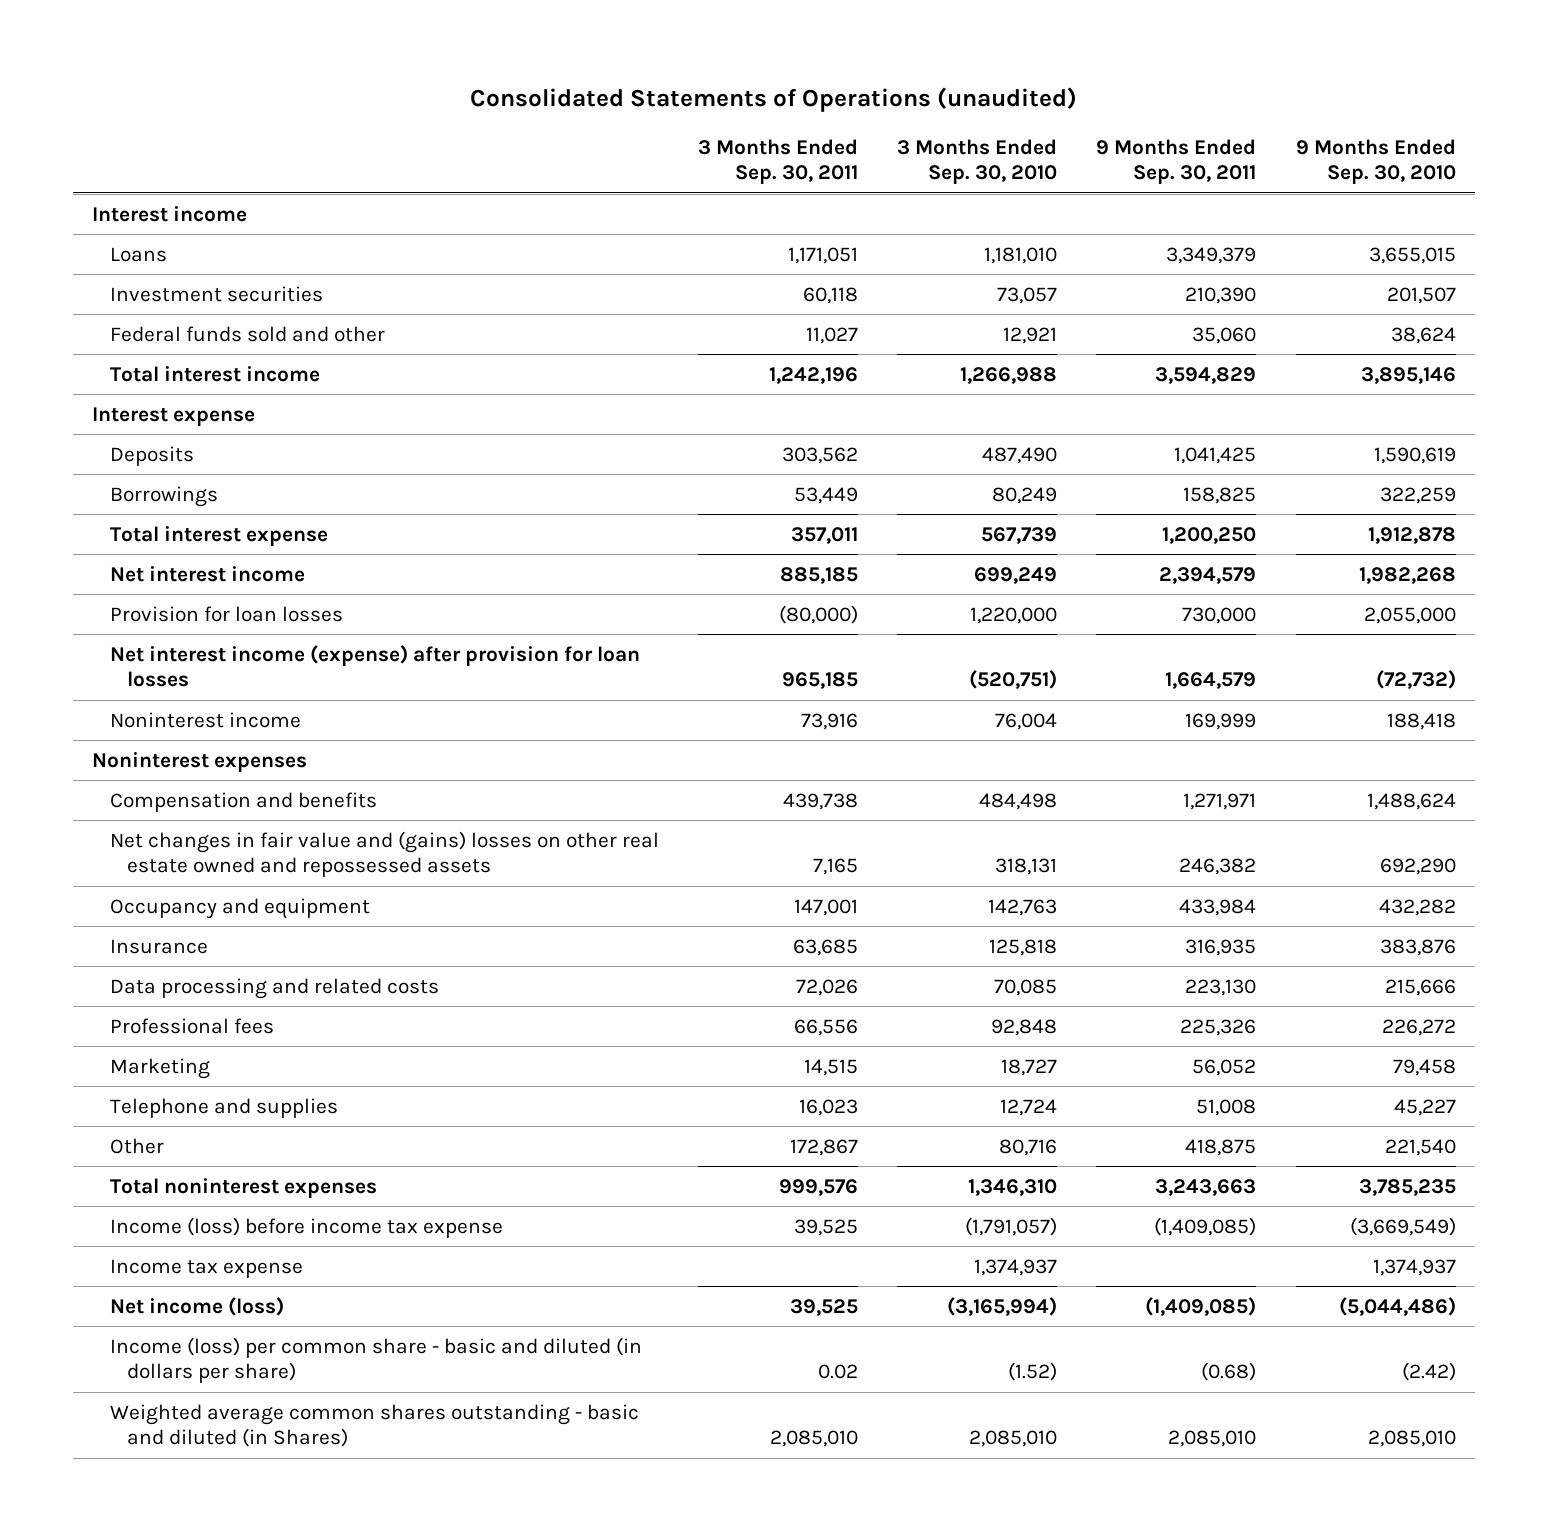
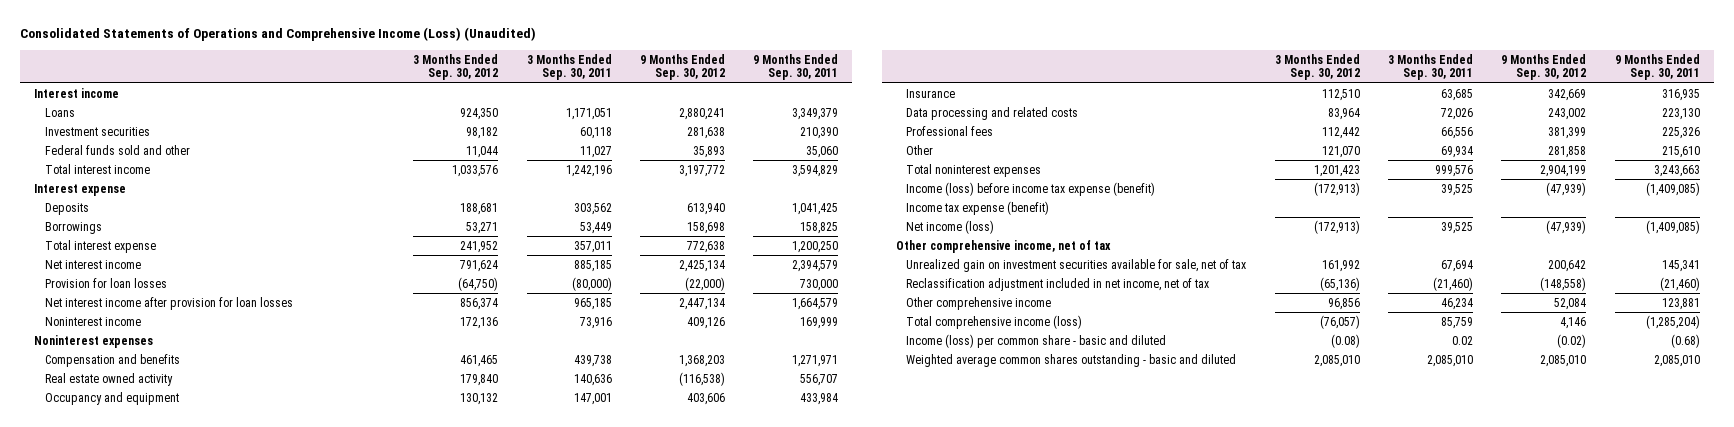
[470,86,1078,112] Consolidated Statements of Operations (unaudited) -> [20,27,537,42] Consolidated Statements of Operations and Comprehensive Income (Loss) (Unaudited)
[897,138,1058,185] 3 Months Ended Sep. 30, 2010 -> none
[1295,138,1456,185] 9 Months Ended Sep. 30, 2010 -> none
none -> [413,53,499,81] 3 Months Ended Sep. 30, 2012
none -> [639,53,725,81] 9 Months Ended Sep. 30, 2012
[109,644,640,688] Net interest income (expense) after provision for loan losses -> [44,296,293,310] Net interest income after provision for loan losses
[109,830,659,878] Net changes in fair value and (gains) losses on other real estate owned and repossessed assets -> none
none -> [44,372,173,386] Real estate owned activity
[109,1057,210,1079] Marketing -> none
[109,1097,338,1118] Telephone and supplies -> none
[790,1138,859,1156] 172,867 -> [1441,145,1474,158] 69,934
[1185,1138,1257,1156] 418,875 -> [1661,145,1700,158] 215,610
[109,1216,503,1238] Income (loss) before income tax expense -> [906,181,1156,196] Income (loss) before income tax expense (benefit)
[109,1258,303,1278] Income tax expense -> [906,200,1050,215] Income tax expense (benefit)
none -> [895,239,1111,253] Other comprehensive income, net of tax
none -> [906,258,1247,272] Unrealized gain on investment securities available for sale, net of tax
none -> [906,277,1210,291] Reclassification adjustment included in net income, net of tax
none -> [906,296,1052,310] Other comprehensive income
none -> [906,314,1083,329] Total comprehensive income (loss)
[109,1336,642,1384] Income (loss) per common share - basic and diluted (in dollars per share) -> [906,333,1167,348] Income (loss) per common share - basic and diluted
[109,1403,639,1448] Weighted average common shares outstanding - basic and diluted (in Shares) -> [906,353,1237,367] Weighted average common shares outstanding - basic and diluted

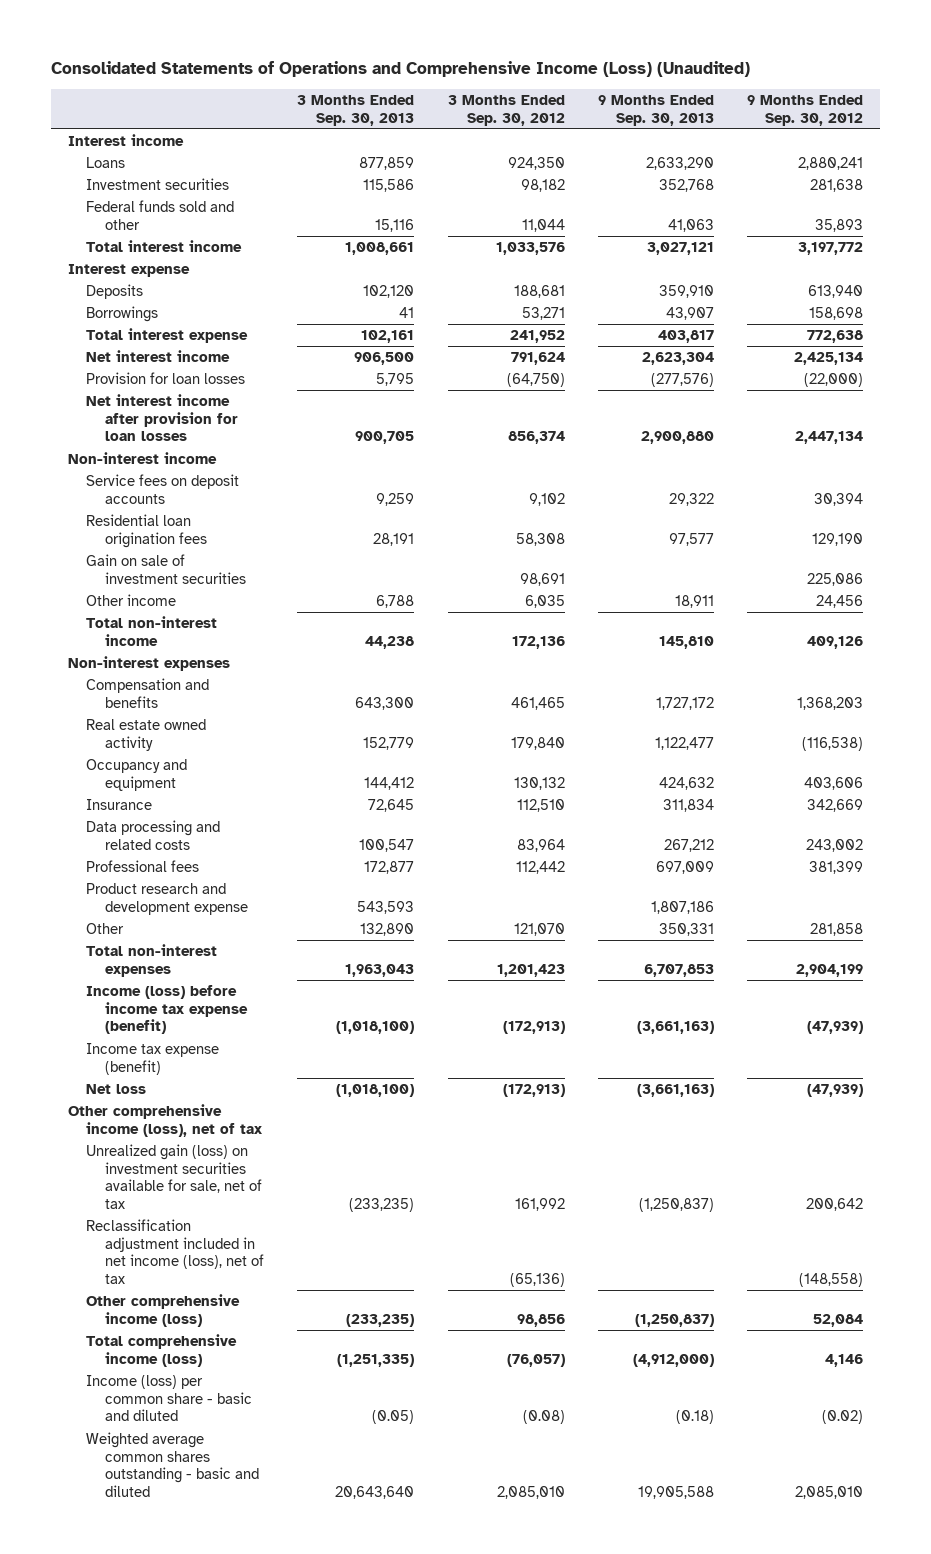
[526,53,612,81] 3 Months Ended Sep. 30, 2011 -> none
[753,53,839,81] 9 Months Ended Sep. 30, 2011 -> none
none -> [297,95,415,126] 3 Months Ended Sep. 30, 2013
none -> [597,95,714,126] 9 Months Ended Sep. 30, 2013
none -> [68,452,218,465] Non-interest income
none -> [86,474,240,504] Service fees on deposit accounts
none -> [86,514,207,548] Residential loan origination fees
none -> [86,554,246,584] Gain on sale of investment securities
none -> [86,594,177,607] Other income
[44,316,141,326] Noninterest income -> [86,616,218,646] Total non-interest income
[34,334,154,348] Noninterest expenses -> [68,656,231,672] Non-interest expenses
none -> [86,883,248,915] Product research and development expense
[906,163,1042,177] Total noninterest expenses -> [86,944,218,977] Total non-interest expenses
[906,219,995,234] Net income (loss) -> [86,1084,147,1095] Net loss
[895,239,1111,253] Other comprehensive income, net of tax -> [68,1104,263,1137] Other comprehensive income (loss), net of tax
[906,258,1247,272] Unrealized gain on investment securities available for sale, net of tax -> [86,1144,262,1210] Unrealized gain (loss) on investment securities available for sale, net of tax
[906,277,1210,291] Reclassification adjustment included in net income, net of tax -> [86,1219,264,1285] Reclassification adjustment included in net income (loss), net of tax
[906,296,1052,310] Other comprehensive income -> [86,1294,241,1327] Other comprehensive income (loss)
[1327,297,1360,310] 96,856 -> [516,1313,565,1327] 98,856

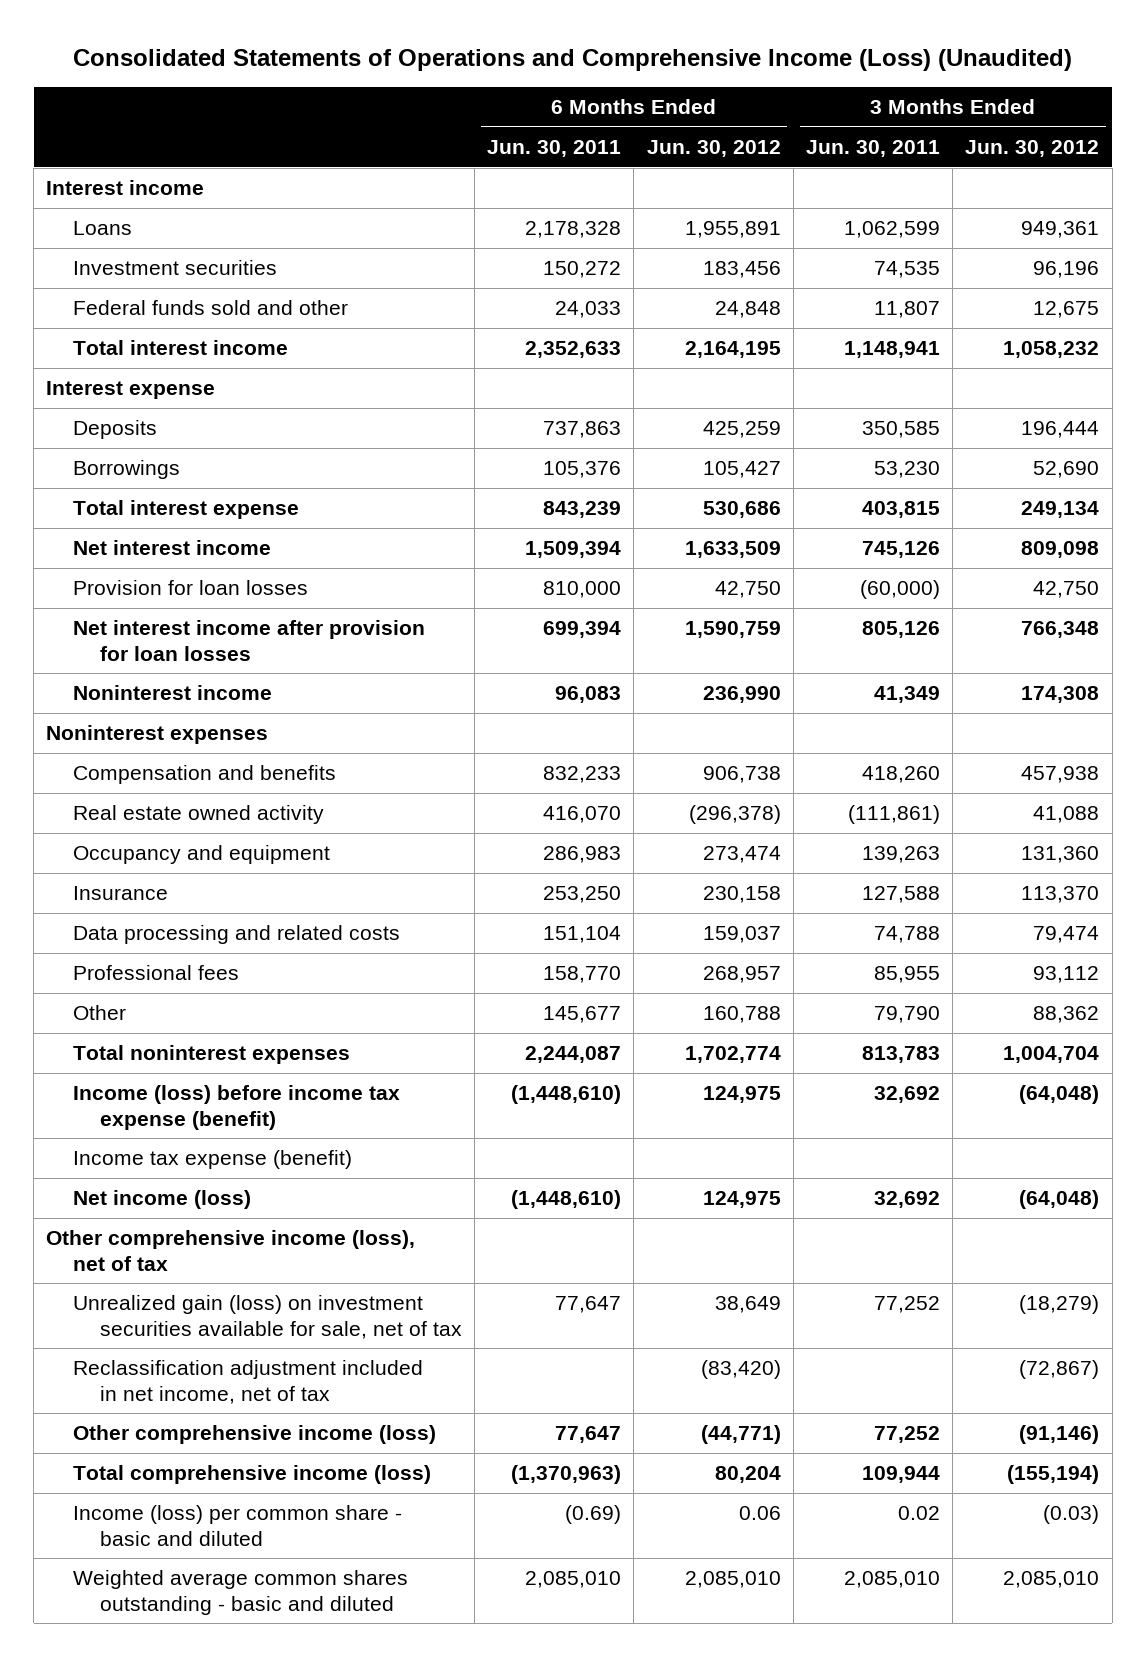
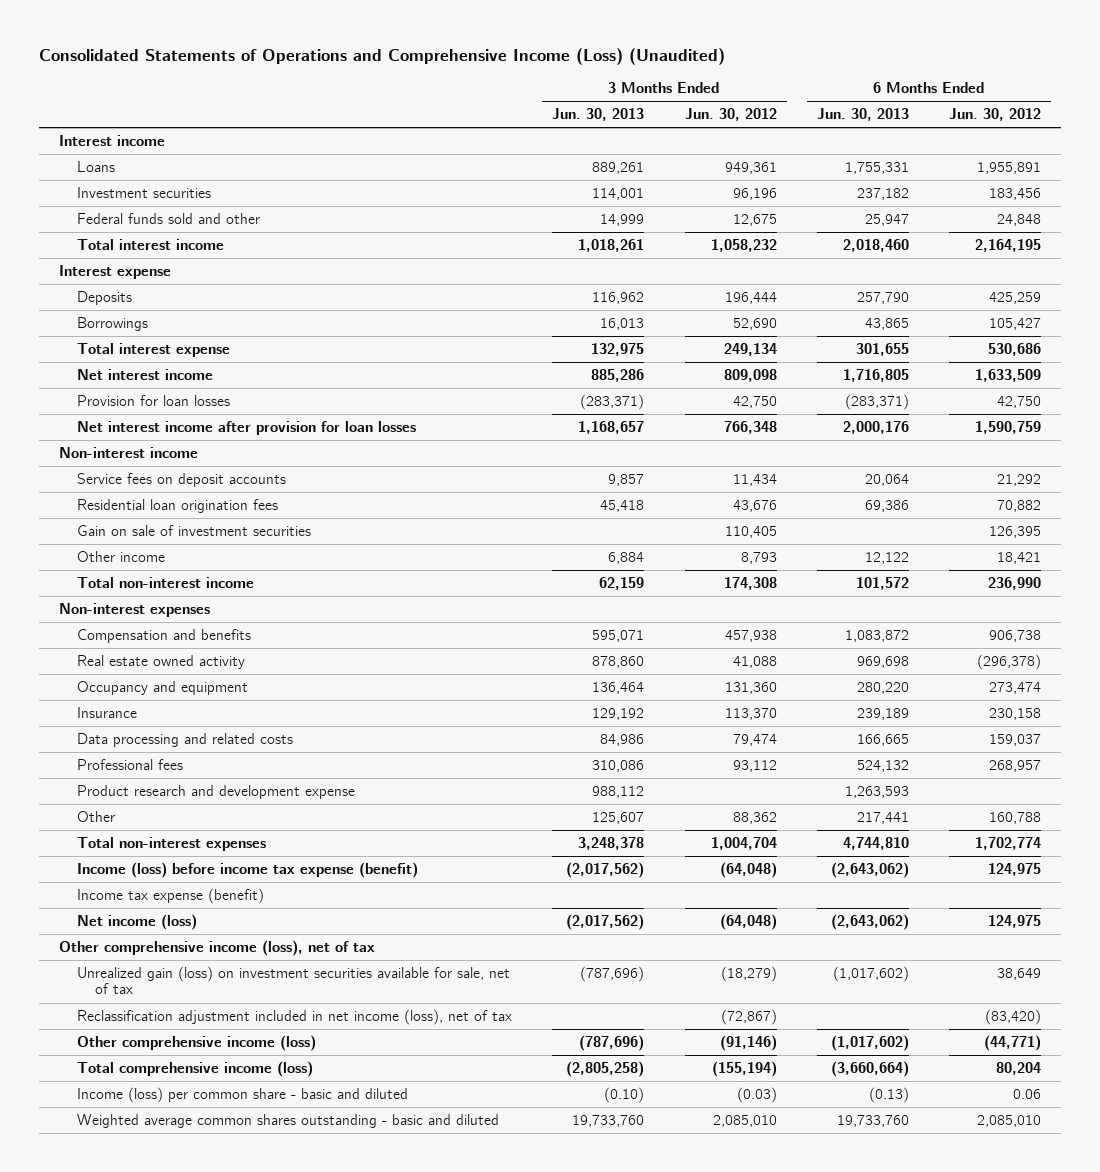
[487,140,622,158] Jun. 30, 2011 -> none
[805,140,940,158] Jun. 30, 2011 -> none
none -> [552,108,645,122] Jun. 30, 2013
none -> [816,108,909,122] Jun. 30, 2013
none -> [59,446,199,458] Non-interest income
none -> [77,472,287,487] Service fees on deposit accounts
none -> [77,498,279,513] Residential loan origination fees
none -> [77,524,312,536] Gain on sale of investment securities
none -> [77,550,166,562] Other income
[72,685,272,701] Noninterest income -> [77,576,255,588] Total non-interest income
[46,725,269,745] Noninterest expenses -> [59,602,211,617] Non-interest expenses
none -> [77,784,356,799] Product research and development expense
[72,1045,350,1065] Total noninterest expenses -> [77,836,267,851] Total non-interest expenses
[72,1360,423,1404] Reclassification adjustment included in net income, net of tax -> [77,1008,513,1025] Reclassification adjustment included in net income (loss), net of tax

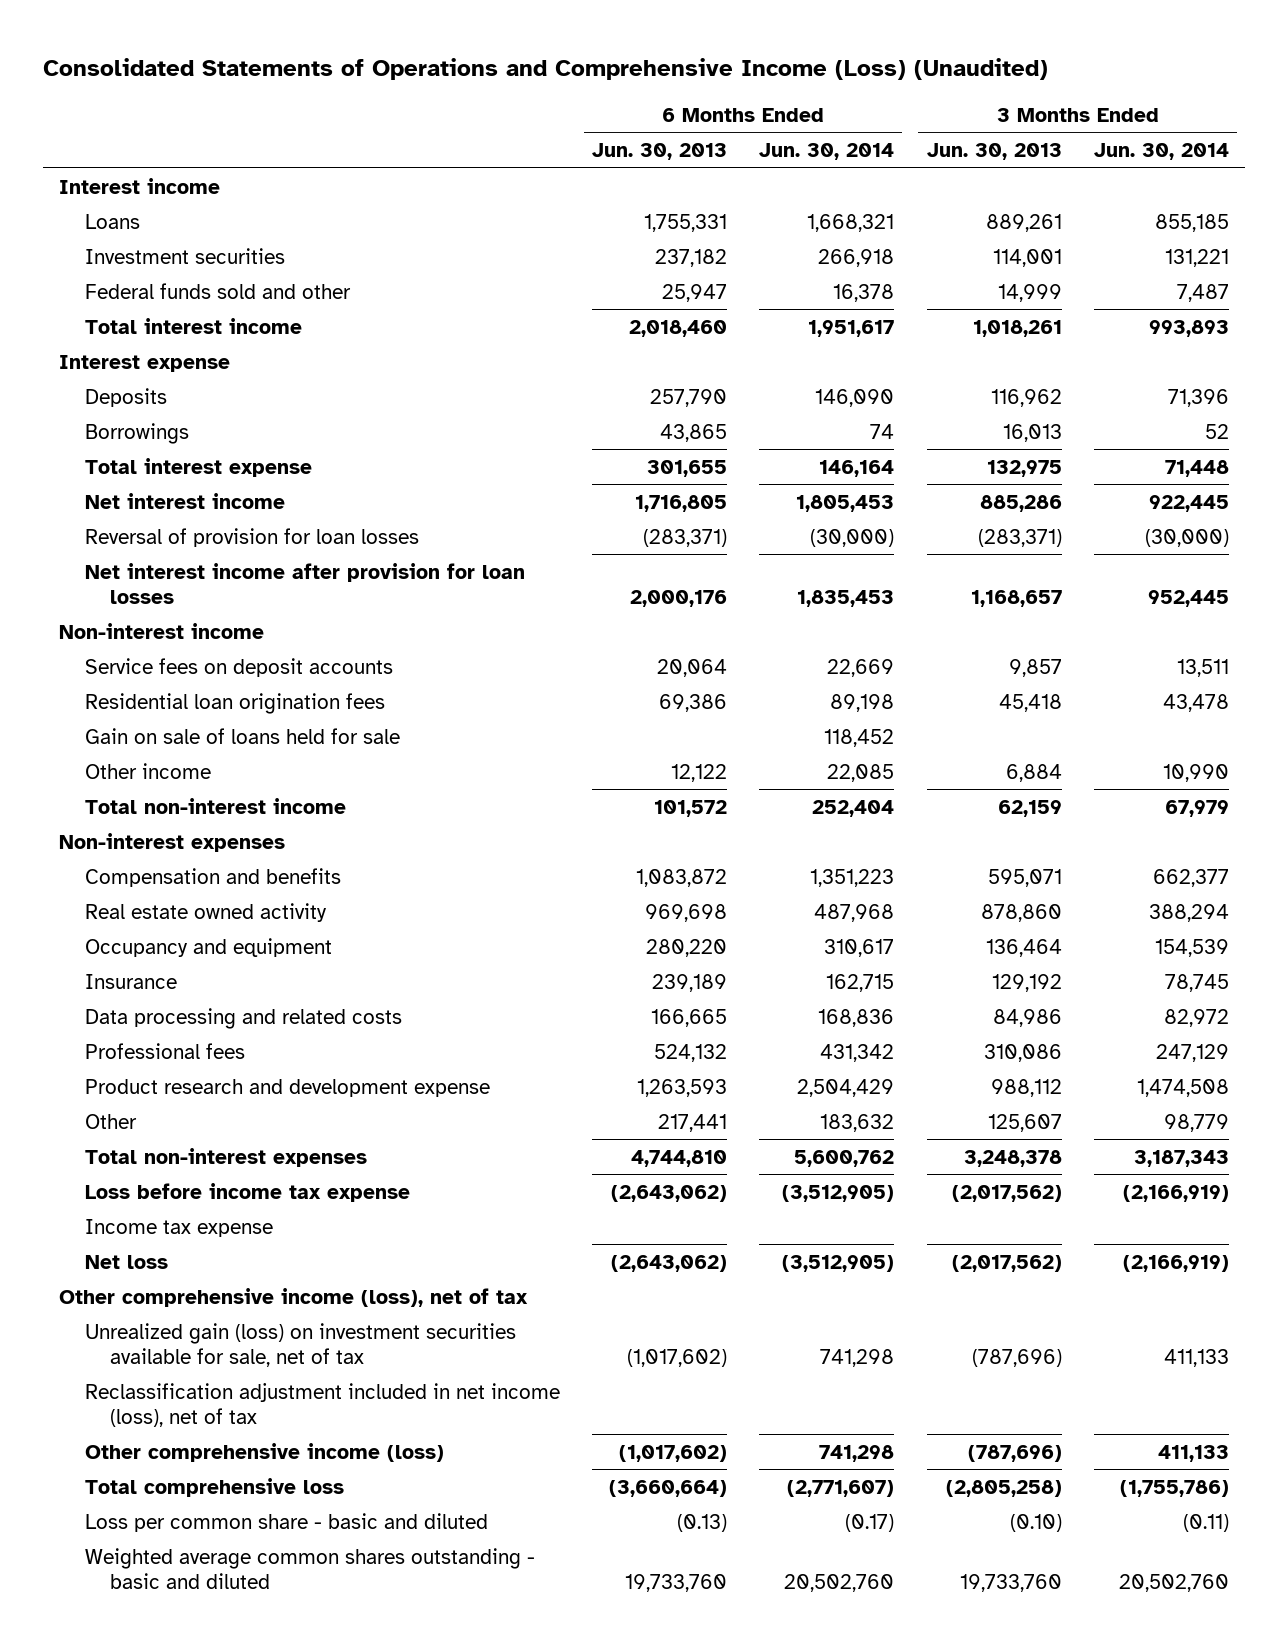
[684,108,777,122] Jun. 30, 2012 -> none
[949,108,1042,122] Jun. 30, 2012 -> none
none -> [759,143,895,161] Jun. 30, 2014
none -> [1093,143,1229,161] Jun. 30, 2014
[77,394,231,406] Provision for loan losses -> [84,527,419,547] Reversal of provision for loan losses
[77,524,312,536] Gain on sale of investment securities -> [84,727,400,744] Gain on sale of loans held for sale
[77,861,419,878] Income (loss) before income tax expense (benefit) -> [84,1182,410,1202] Loss before income tax expense
[77,887,265,904] Income tax expense (benefit) -> [84,1218,273,1237] Income tax expense
[77,913,198,930] Net income (loss) -> [84,1254,168,1269] Net loss
[77,1060,314,1077] Total comprehensive income (loss) -> [84,1477,344,1497] Total comprehensive loss
[77,1086,409,1103] Income (loss) per common share - basic and diluted -> [84,1512,488,1532] Loss per common share - basic and diluted

